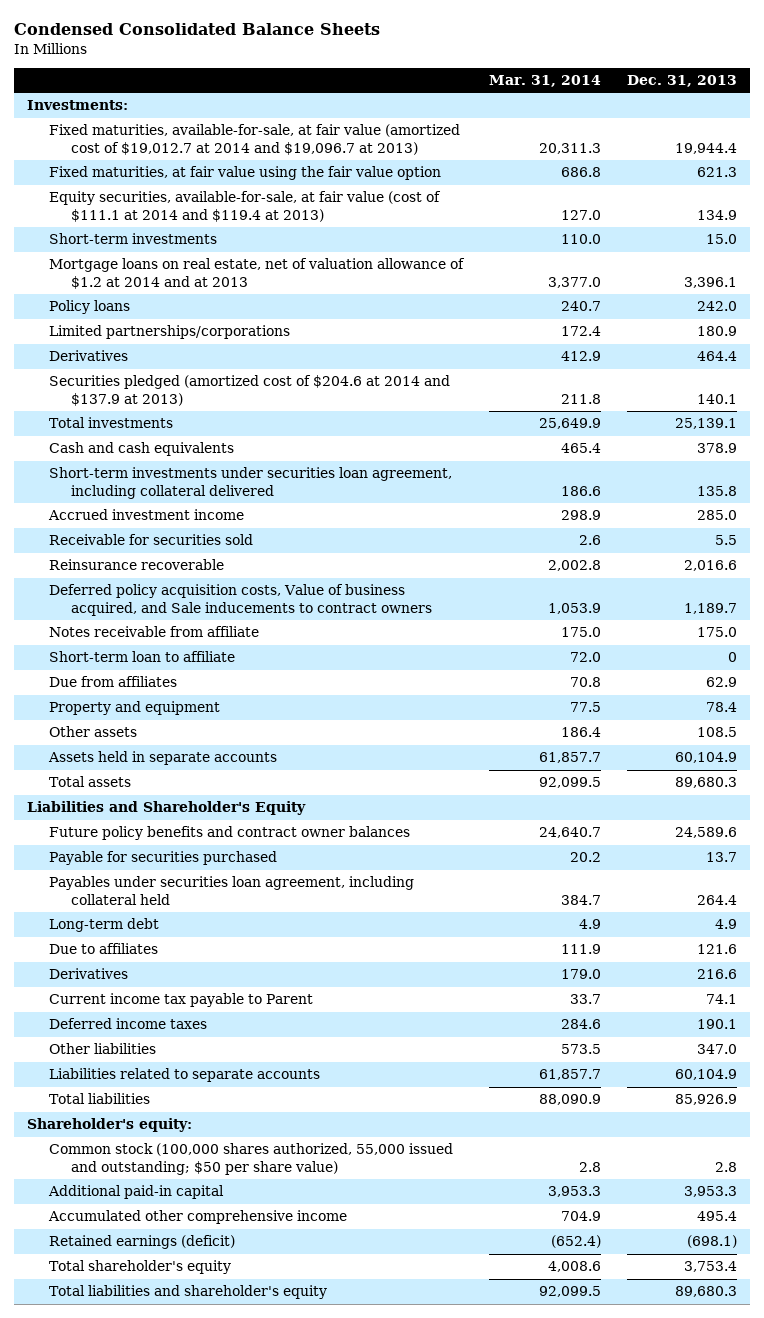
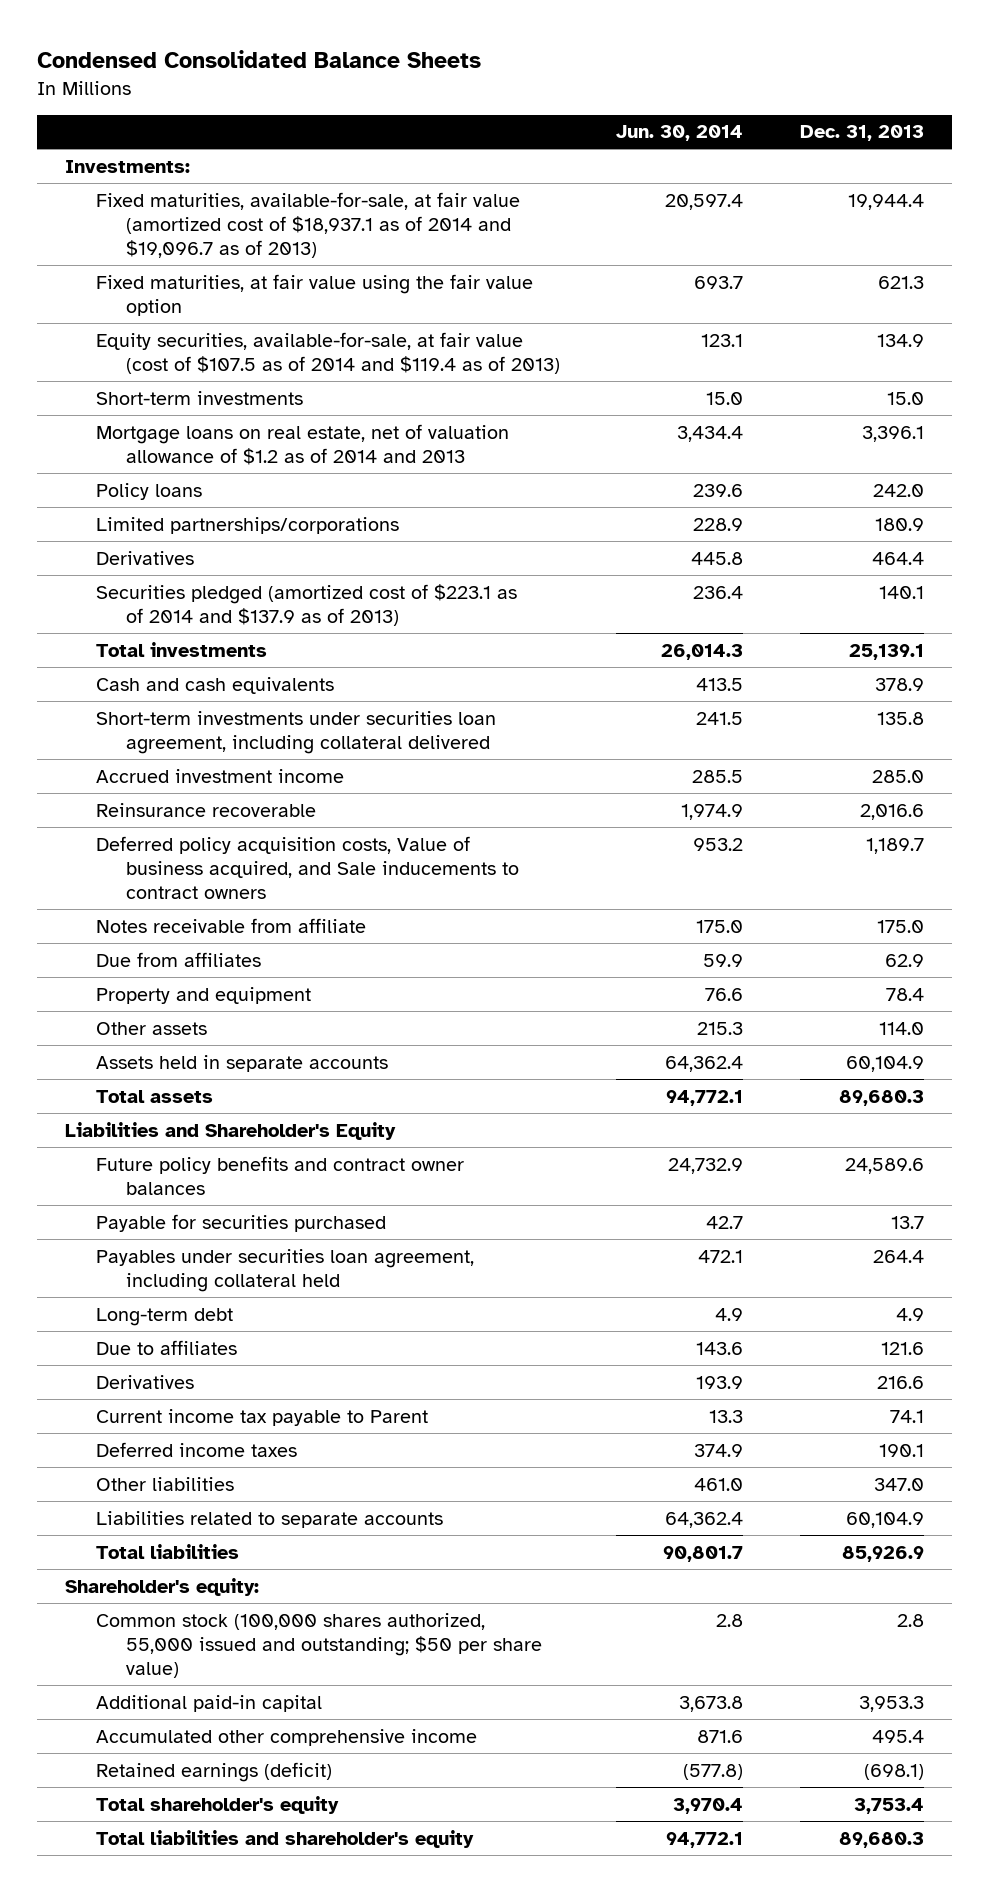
[489,75,602,88] Mar. 31, 2014 -> none
none -> [616,125,744,142] Jun. 30, 2014
[48,124,460,155] Fixed maturities, available-for-sale, at fair value (amortized cost of $19,012.7 at 2014 and $19,096.7 at 2013) -> [95,191,520,258] Fixed maturities, available-for-sale, at fair value (amortized cost of $18,937.1 as of 2014 and $19,096.7 as of 2013)
[48,191,441,222] Equity securities, available-for-sale, at fair value (cost of $111.1 at 2014 and $119.4 at 2013) -> [95,331,560,374] Equity securities, available-for-sale, at fair value (cost of $107.5 as of 2014 and $119.4 as of 2013)
[48,258,465,289] Mortgage loans on real estate, net of valuation allowance of $1.2 at 2014 and at 2013 -> [95,423,509,465] Mortgage loans on real estate, net of valuation allowance of $1.2 as of 2014 and 2013
[48,375,450,406] Securities pledged (amortized cost of $204.6 at 2014 and $137.9 at 2013) -> [95,583,517,626] Securities pledged (amortized cost of $223.1 as of 2014 and $137.9 as of 2013)
[48,534,253,546] Receivable for securities sold -> none
[48,651,235,663] Short-term loan to affiliate -> none
[697,727,738,738] 108.5 -> [878,1021,924,1035] 114.0

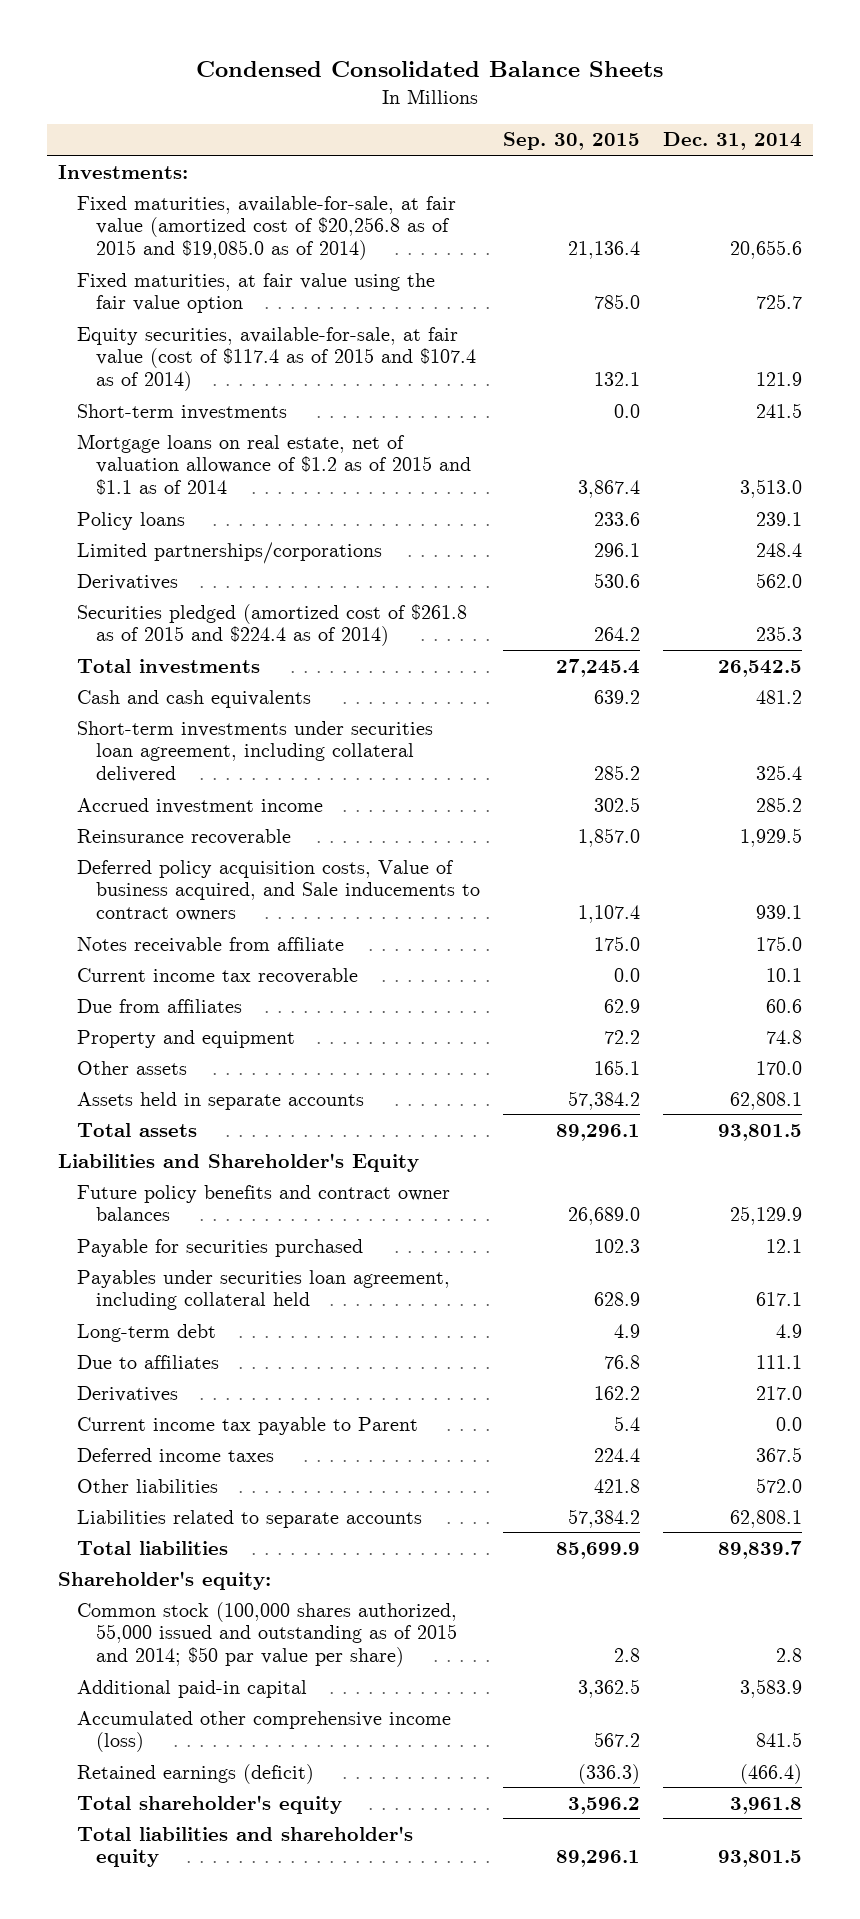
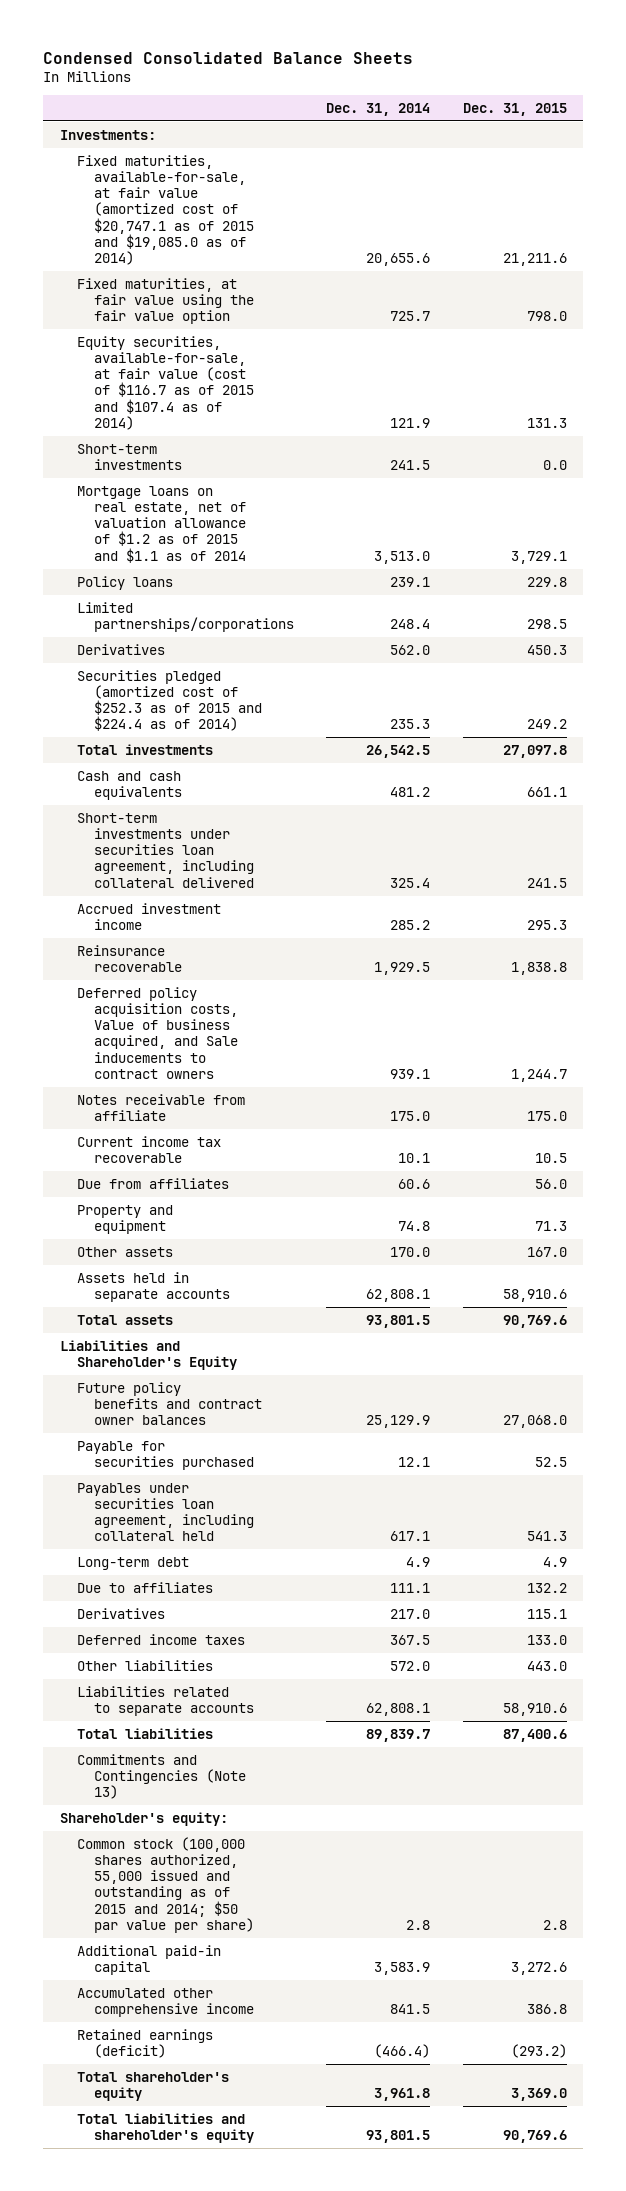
[502,132,640,151] Sep. 30, 2015 -> none
none -> [462,102,567,116] Dec. 31, 2015
[77,195,457,261] Fixed maturities, available-for-sale, at fair value (amortized cost of $20,256.8 as of 2015 and $19,085.0 as of 2014) -> [76,154,254,266] Fixed maturities, available-for-sale, at fair value (amortized cost of $20,747.1 as of 2015 and $19,085.0 as of 2014)
[77,326,477,392] Equity securities, available-for-sale, at fair value (cost of $117.4 as of 2015 and $107.4 as of 2014) -> [76,335,254,430] Equity securities, available-for-sale, at fair value (cost of $116.7 as of 2015 and $107.4 as of 2014)
[77,603,468,647] Securities pledged (amortized cost of $261.8 as of 2015 and $224.4 as of 2014) -> [76,669,262,732] Securities pledged (amortized cost of $252.3 as of 2015 and $224.4 as of 2014)
[77,1416,419,1435] Current income tax payable to Parent -> none
none -> [76,1753,246,1800] Commitments and Contingencies (Note 13)
[77,1710,452,1753] Accumulated other comprehensive income (loss) -> [76,1987,254,2017] Accumulated other comprehensive income

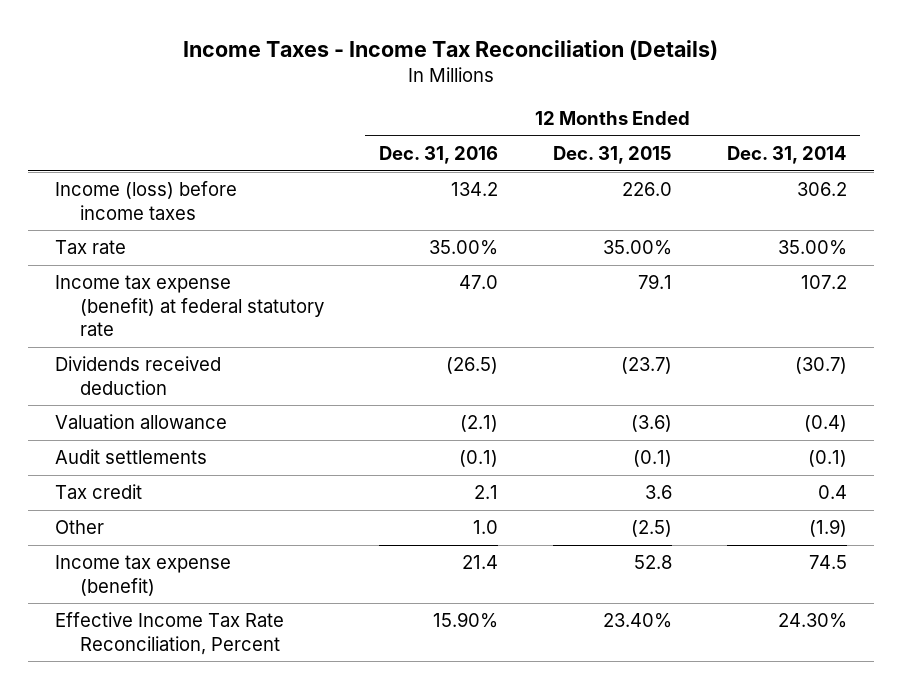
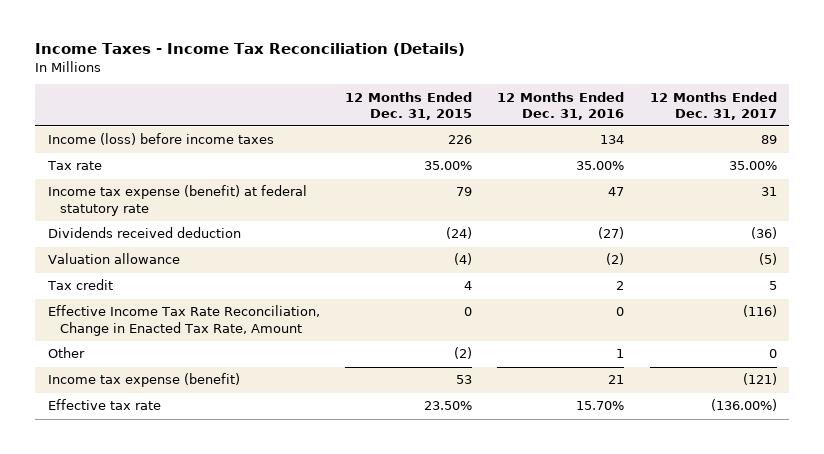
[726,145,847,164] Dec. 31, 2014 -> none
none -> [649,91,777,120] 12 Months Ended Dec. 31, 2017
[450,182,498,197] 134.2 -> [600,135,625,145] 134
[621,182,672,197] 226.0 -> [447,135,472,145] 226
[54,449,207,465] Audit settlements -> none
[458,275,498,290] 47.0 -> [608,187,625,197] 47
[637,274,672,290] 79.1 -> [455,187,472,197] 79
[445,357,498,375] (26.5) -> [598,227,625,240] (27)
[620,357,672,375] (23.7) -> [445,227,472,240] (24)
[459,415,498,433] (2.1) -> [606,253,625,266] (2)
[630,415,672,433] (3.6) -> [453,253,472,266] (4)
[473,485,498,500] 2.1 -> [616,281,625,291] 2
[644,485,672,500] 3.6 -> [463,281,472,291] 4
none -> [47,305,320,336] Effective Income Tax Rate Reconciliation, Change in Enacted Tax Rate, Amount
[472,520,498,535] 1.0 -> [616,349,625,359] 1
[630,520,672,538] (2.5) -> [453,347,472,360] (2)
[461,555,498,570] 21.4 -> [608,375,625,385] 21
[633,555,672,570] 52.8 -> [455,375,472,385] 53
[54,612,284,655] Effective Income Tax Rate Reconciliation, Percent -> [47,399,161,411] Effective tax rate
[432,612,498,629] 15.90% -> [576,401,625,411] 15.70%
[602,613,672,629] 23.40% -> [423,401,472,411] 23.50%

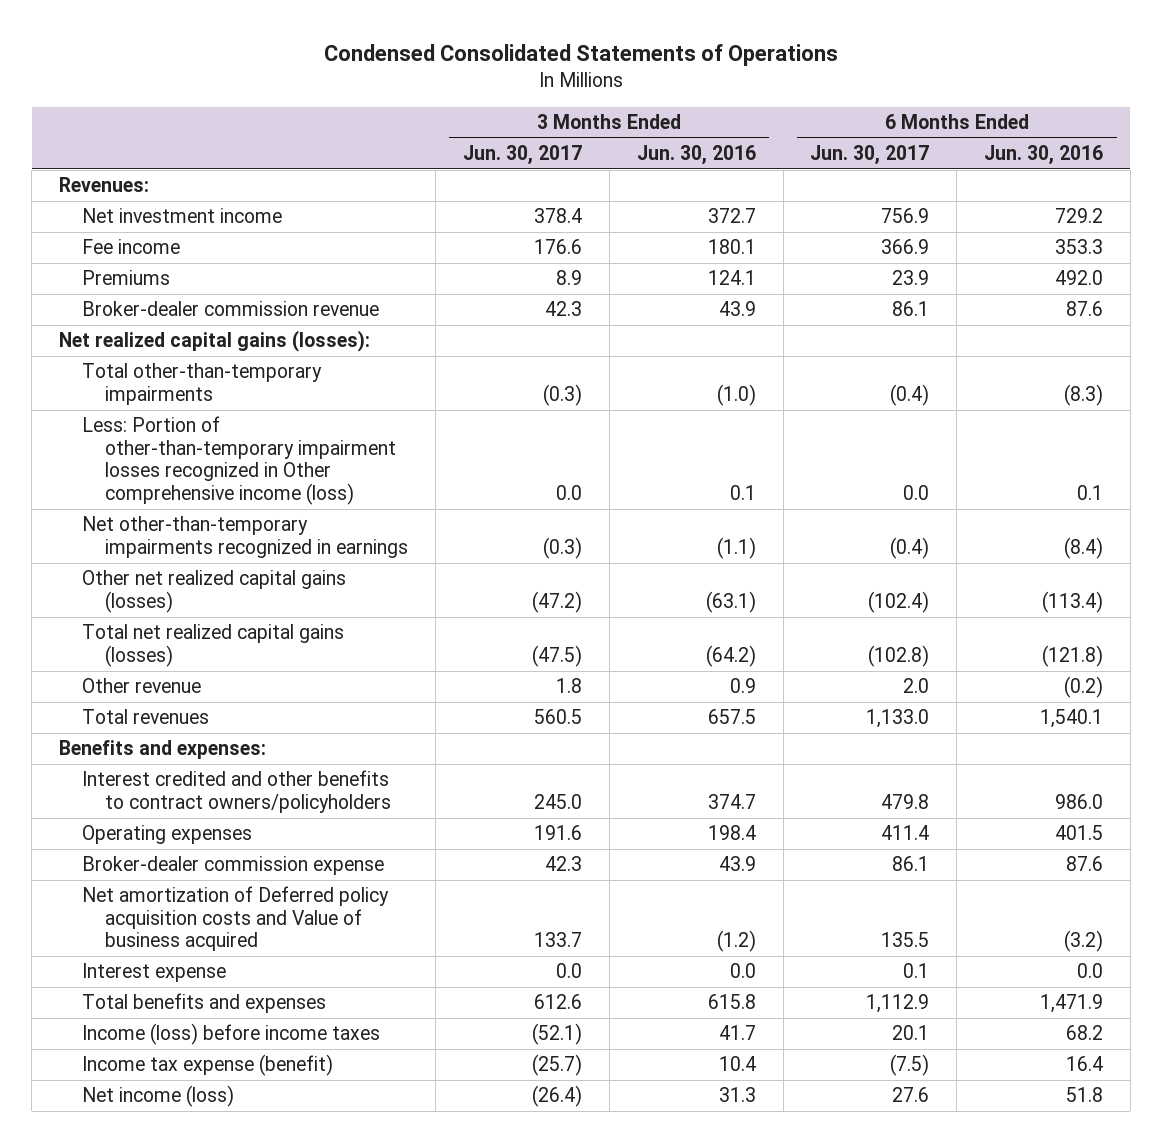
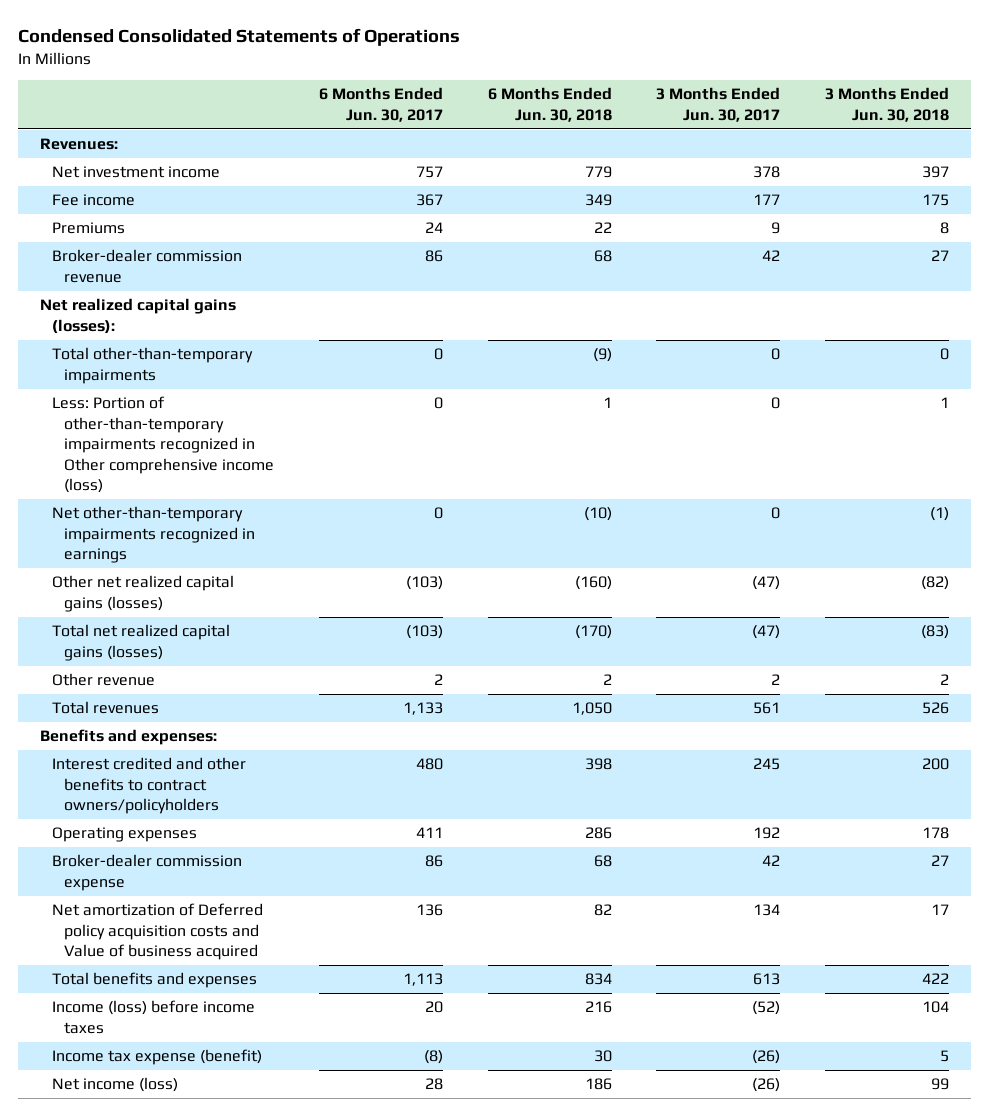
[636,145,756,166] Jun. 30, 2016 -> none
[984,145,1104,166] Jun. 30, 2016 -> none
none -> [487,87,612,122] 6 Months Ended Jun. 30, 2018
none -> [824,87,949,122] 3 Months Ended Jun. 30, 2018
[534,208,583,224] 378.4 -> [753,166,781,179] 378
[881,208,930,224] 756.9 -> [415,166,443,179] 757
[534,239,583,255] 176.6 -> [753,194,781,206] 177
[881,239,930,255] 366.9 -> [415,194,443,207] 367
[556,270,583,286] 8.9 -> [771,222,781,235] 9
[892,270,930,286] 23.9 -> [424,222,443,234] 24
[545,301,583,317] 42.3 -> [762,250,781,262] 42
[892,301,930,317] 86.1 -> [424,250,443,263] 86
[543,383,583,406] (0.3) -> [771,348,781,361] 0
[890,383,930,406] (0.4) -> [433,348,443,361] 0
[82,416,397,505] Less: Portion of other-than-temporary impairment losses recognized in Other comprehensive income (loss) -> [52,396,275,494] Less: Portion of other-than-temporary impairments recognized in Other comprehensive income (loss)
[556,484,583,500] 0.0 -> [771,397,781,410] 0
[903,484,930,500] 0.0 -> [433,397,443,410] 0
[543,536,583,559] (0.3) -> [771,507,781,520] 0
[890,536,930,559] (0.4) -> [433,507,443,520] 0
[532,590,583,613] (47.2) -> [752,576,781,591] (47)
[868,590,930,613] (102.4) -> [405,576,443,591] (103)
[532,644,583,667] (47.5) -> [752,625,781,640] (47)
[868,644,930,667] (102.8) -> [405,625,443,640] (103)
[556,678,583,694] 1.8 -> [771,674,781,686] 2
[903,678,930,694] 2.0 -> [433,674,443,686] 2
[534,709,583,725] 560.5 -> [753,702,781,715] 561
[866,709,930,729] 1,133.0 -> [402,702,443,716] 1,133
[82,963,227,983] Interest expense -> none
[534,793,583,809] 245.0 -> [753,758,781,771] 245
[881,793,930,809] 479.8 -> [415,758,443,771] 480
[534,825,583,841] 191.6 -> [753,827,781,840] 192
[881,825,930,841] 411.4 -> [415,827,443,839] 411
[545,856,583,872] 42.3 -> [762,855,781,867] 42
[892,856,930,872] 86.1 -> [424,855,443,868] 86
[534,932,583,948] 133.7 -> [753,904,781,917] 134
[881,932,930,948] 135.5 -> [415,904,443,917] 136
[534,994,583,1010] 612.6 -> [753,973,781,986] 613
[866,994,930,1014] 1,112.9 -> [402,973,443,987] 1,113
[532,1023,583,1046] (52.1) -> [752,1001,781,1016] (52)
[892,1025,930,1041] 20.1 -> [424,1001,443,1014] 20
[532,1054,583,1077] (25.7) -> [752,1050,781,1065] (26)
[890,1054,930,1077] (7.5) -> [423,1050,443,1065] (8)
[532,1085,583,1108] (26.4) -> [752,1078,781,1093] (26)
[892,1087,930,1103] 27.6 -> [424,1078,443,1091] 28

